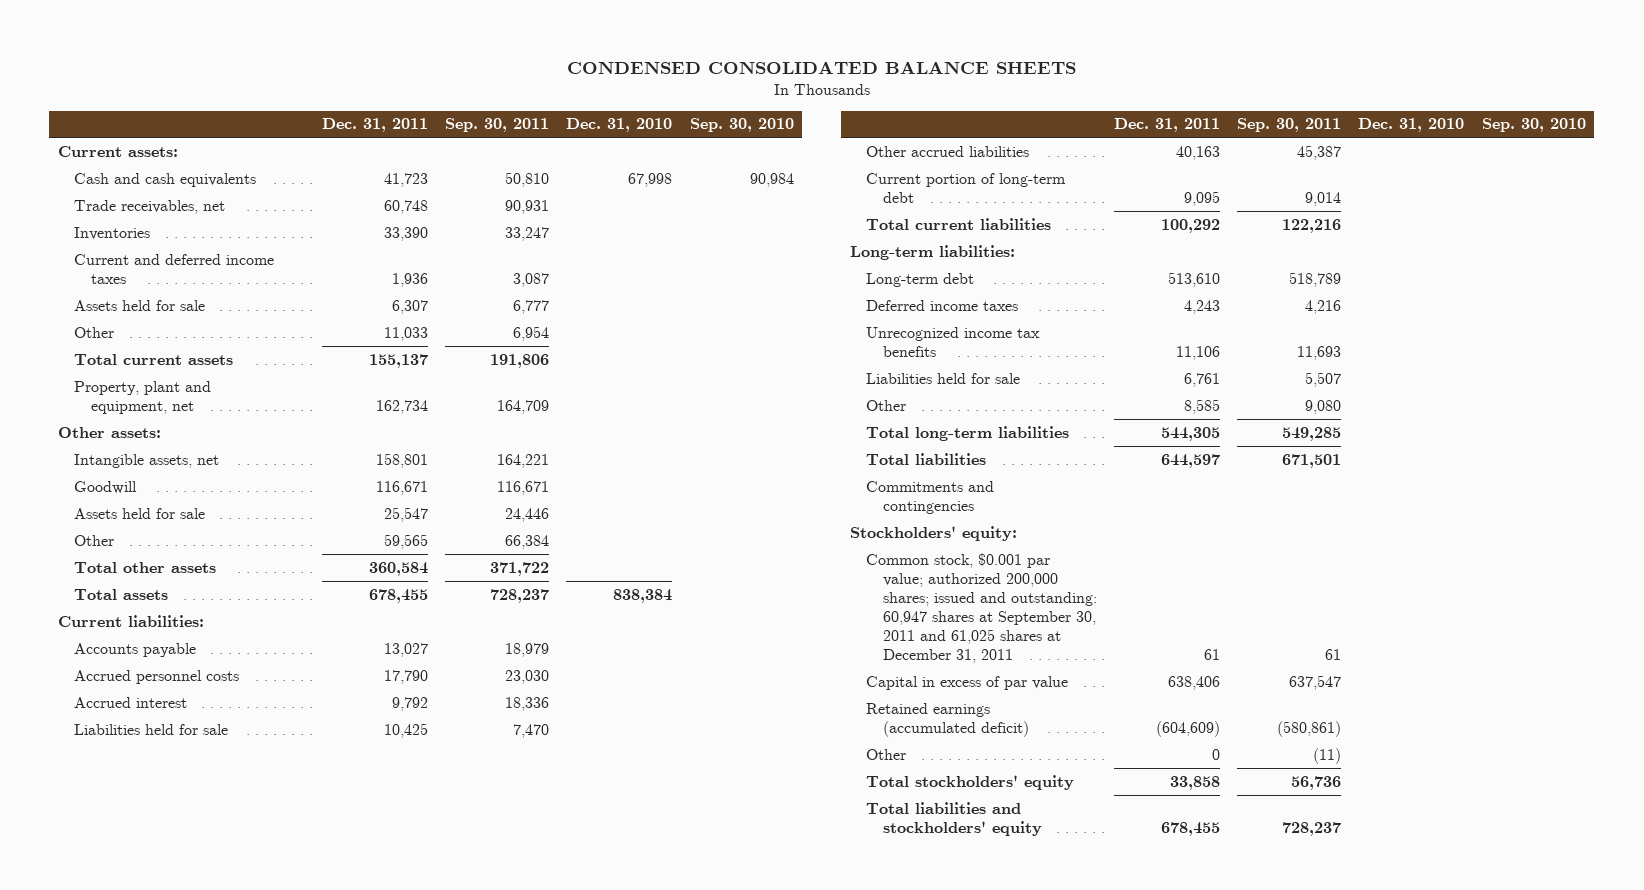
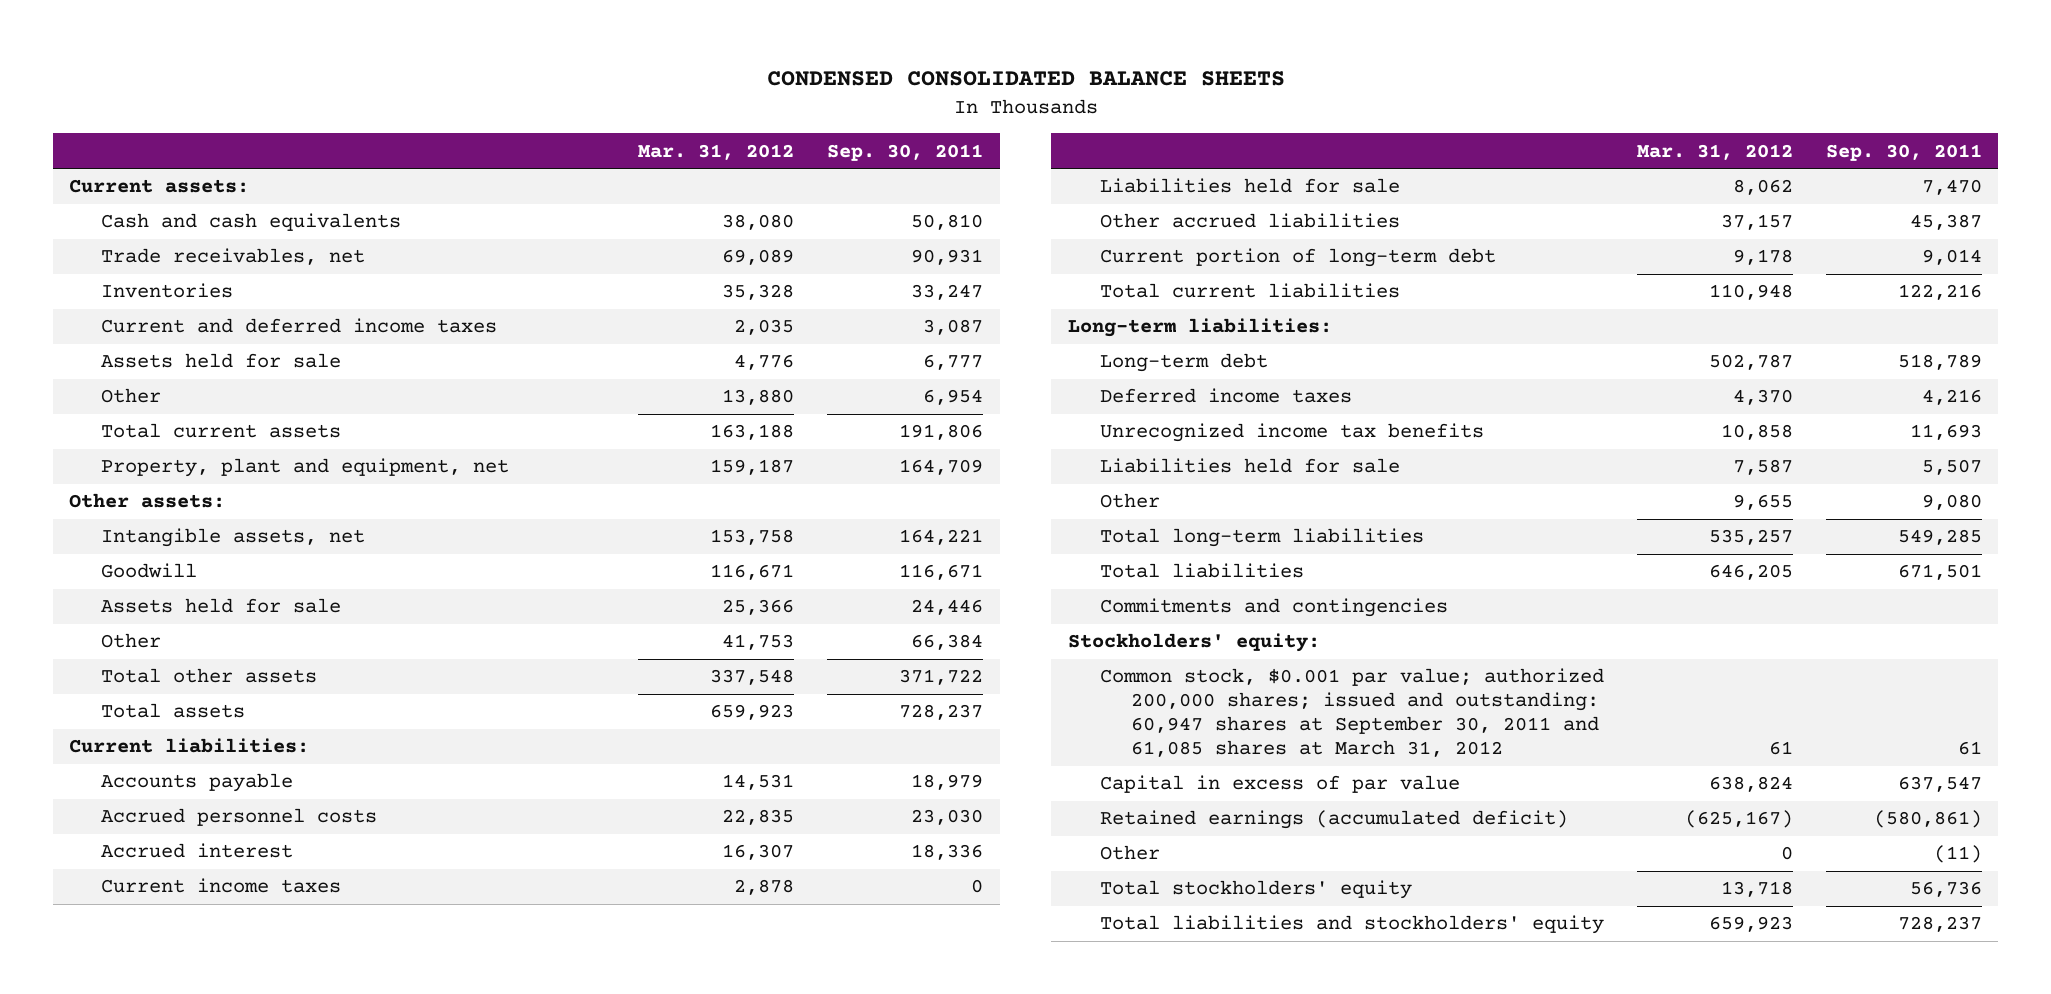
[321,118,428,133] Dec. 31, 2011 -> none
[566,118,673,133] Dec. 31, 2010 -> none
[689,118,794,133] Sep. 30, 2010 -> none
none -> [638,143,795,160] Mar. 31, 2012
none -> [101,878,342,894] Current income taxes
[866,552,1097,663] Common stock, $0.001 par value; authorized 200,000 shares; issued and outstanding: 60,947 shares at September 30, 2011 and 61,025 shares at December 31, 2011 -> [1099,668,1604,758] Common stock, $0.001 par value; authorized 200,000 shares; issued and outstanding: 60,947 shares at September 30, 2011 and 61,085 shares at March 31, 2012

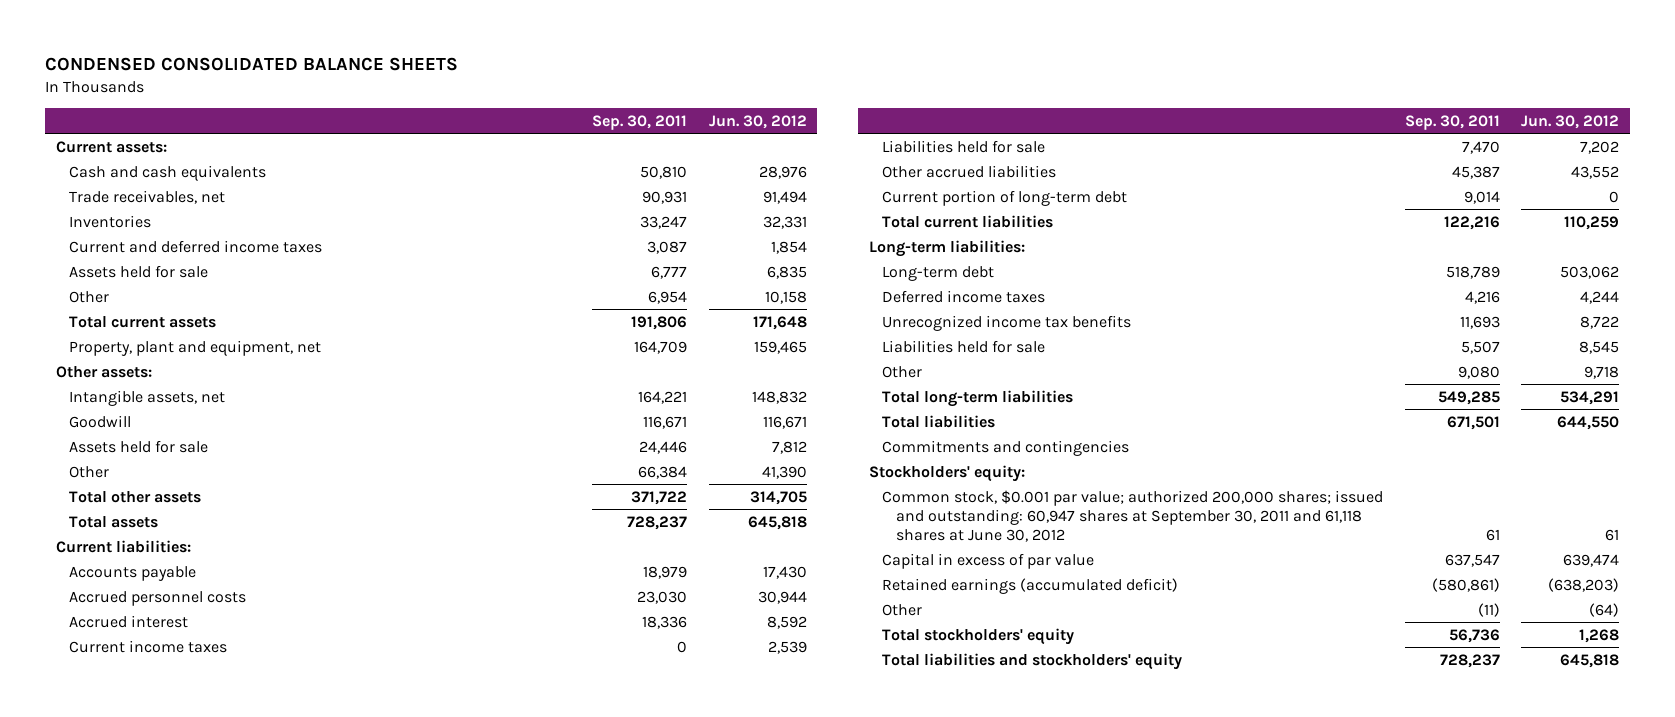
[638,143,795,160] Mar. 31, 2012 -> none
none -> [708,114,807,129] Jun. 30, 2012
[1099,668,1604,758] Common stock, $0.001 par value; authorized 200,000 shares; issued and outstanding: 60,947 shares at September 30, 2011 and 61,085 shares at March 31, 2012 -> [882,489,1384,542] Common stock, $0.001 par value; authorized 200,000 shares; issued and outstanding: 60,947 shares at September 30, 2011 and 61,118 shares at June 30, 2012

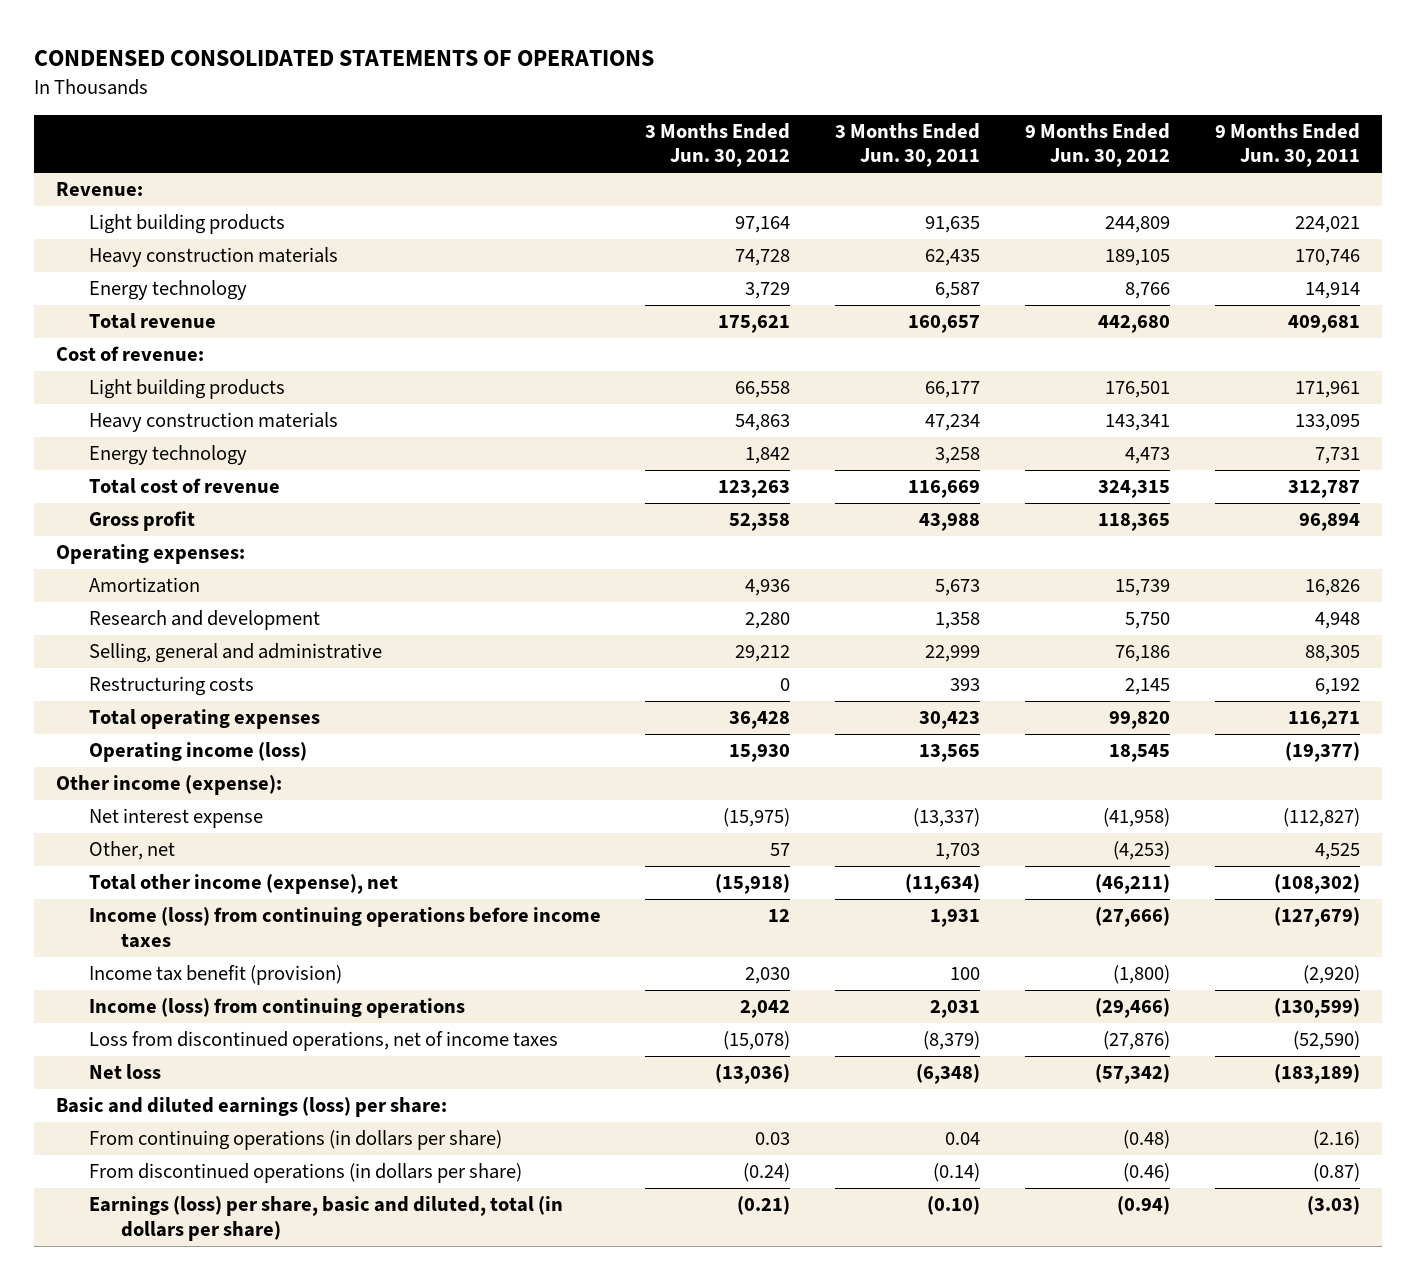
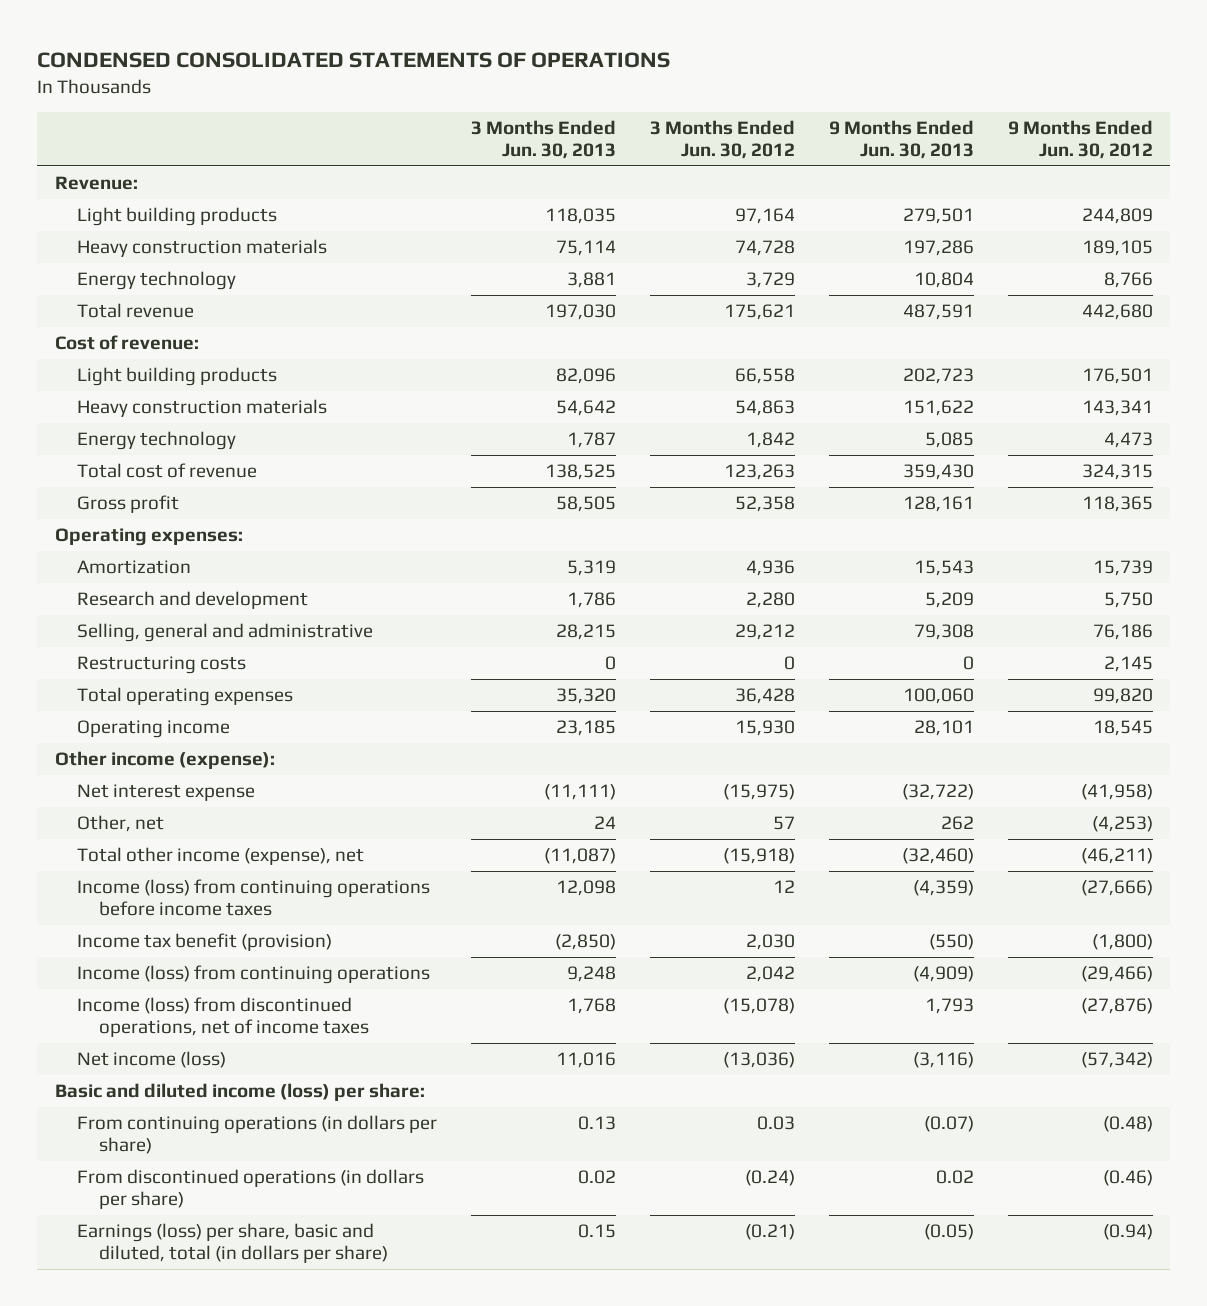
[835,122,981,168] 3 Months Ended Jun. 30, 2011 -> none
[1214,122,1360,168] 9 Months Ended Jun. 30, 2011 -> none
none -> [470,119,616,159] 3 Months Ended Jun. 30, 2013
none -> [828,119,974,159] 9 Months Ended Jun. 30, 2013
[88,742,307,763] Operating income (loss) -> [76,720,230,739] Operating income
[88,1031,558,1052] Loss from discontinued operations, net of income taxes -> [76,997,369,1038] Income (loss) from discontinued operations, net of income taxes
[88,1064,161,1080] Net loss -> [76,1051,226,1069] Net income (loss)
[55,1097,447,1118] Basic and diluted earnings (loss) per share: -> [54,1083,425,1102] Basic and diluted income (loss) per share:

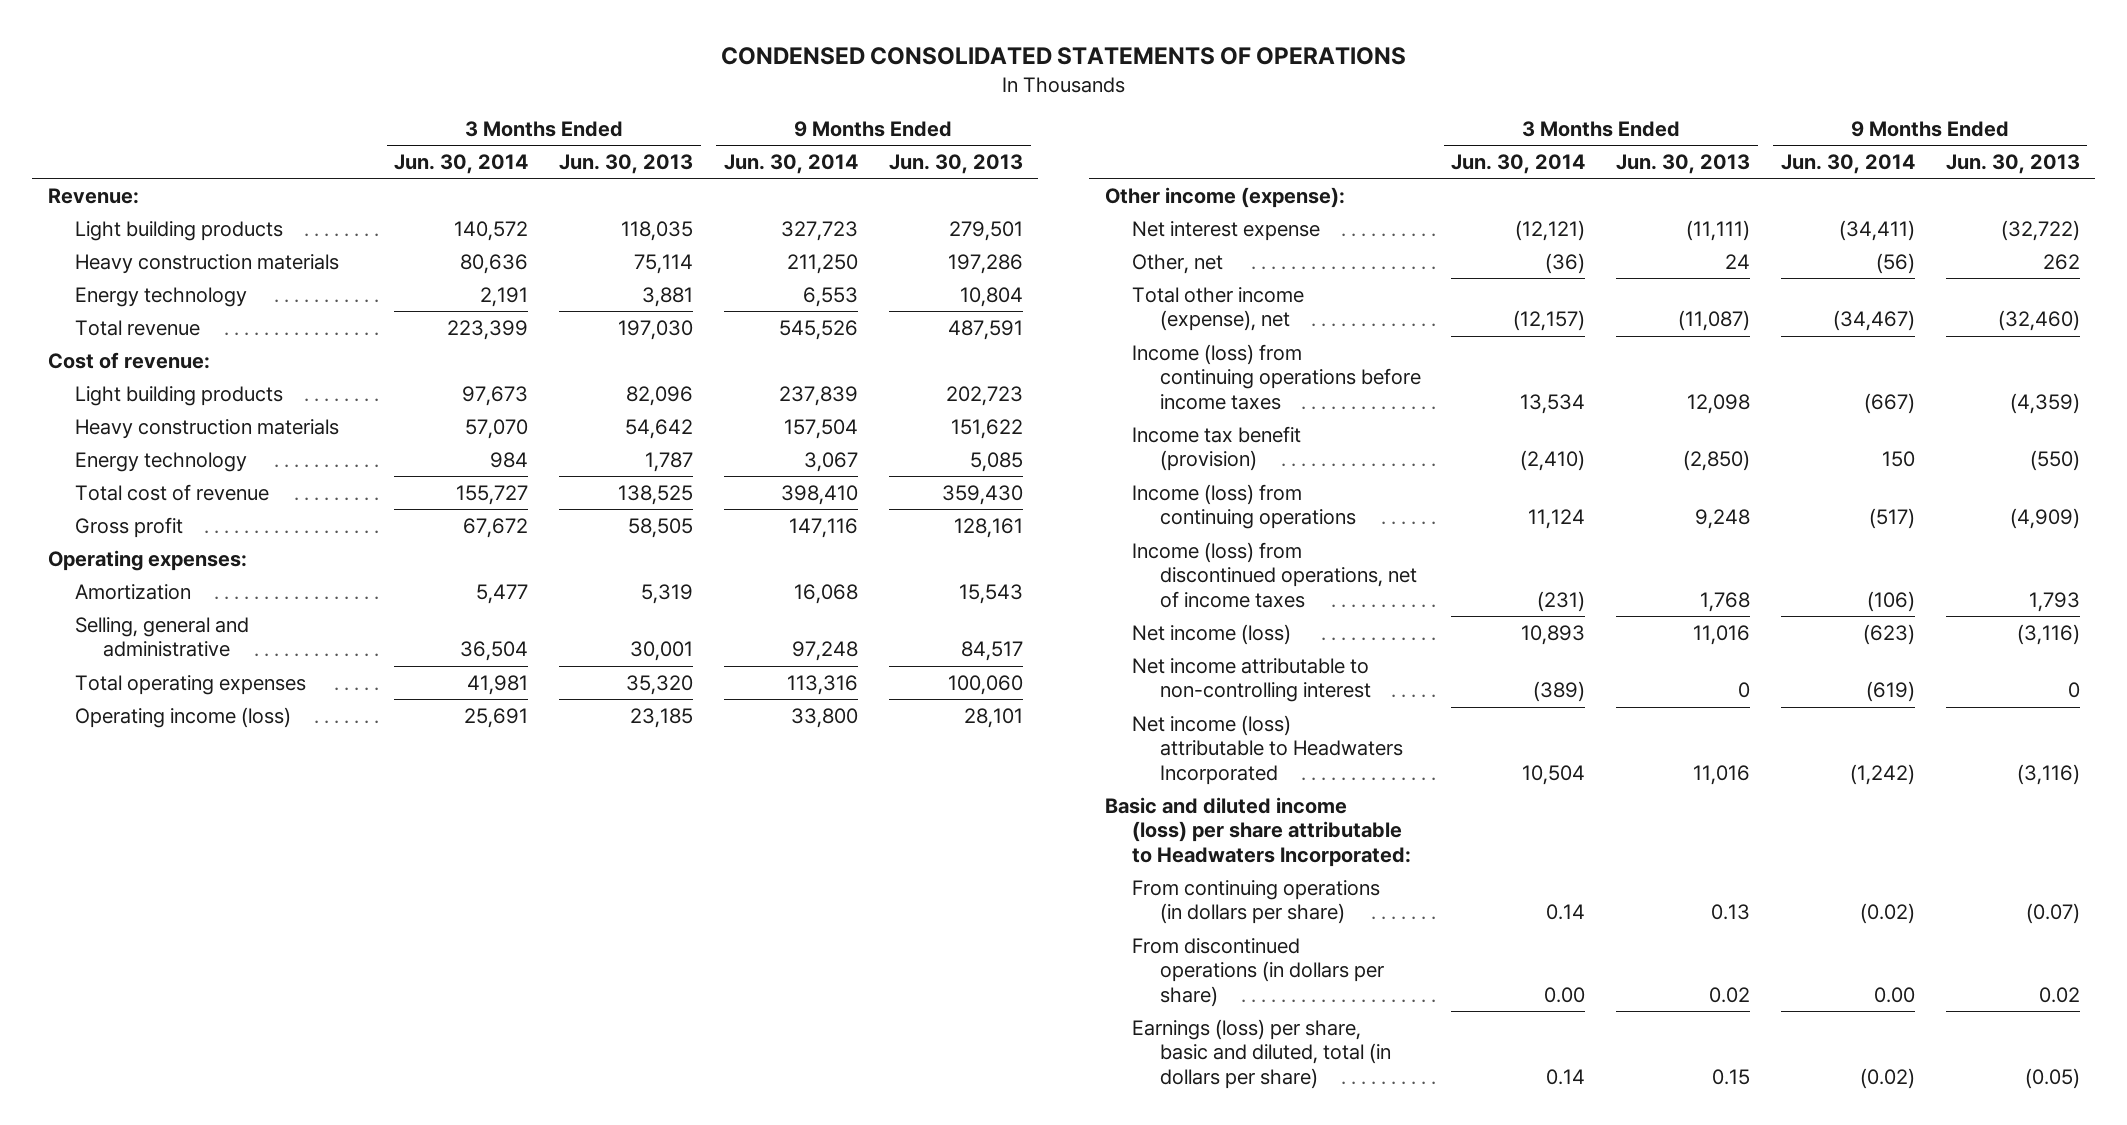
[649,119,795,159] 3 Months Ended Jun. 30, 2012 -> none
[1007,119,1153,159] 9 Months Ended Jun. 30, 2012 -> none
none -> [394,153,529,174] Jun. 30, 2014
none -> [724,153,859,174] Jun. 30, 2014
[76,591,308,610] Research and development -> none
[76,656,246,675] Restructuring costs -> none
[555,624,616,641] 28,215 -> [630,641,694,662] 30,001
[913,624,974,641] 79,308 -> [960,641,1023,662] 84,517
[76,720,230,739] Operating income -> [75,706,292,728] Operating income (loss)
none -> [1132,657,1371,703] Net income attributable to non-controlling interest
none -> [1132,714,1403,785] Net income (loss) attributable to Headwaters Incorporated
[54,1083,425,1102] Basic and diluted income (loss) per share: -> [1104,796,1412,867] Basic and diluted income (loss) per share attributable to Headwaters Incorporated:

